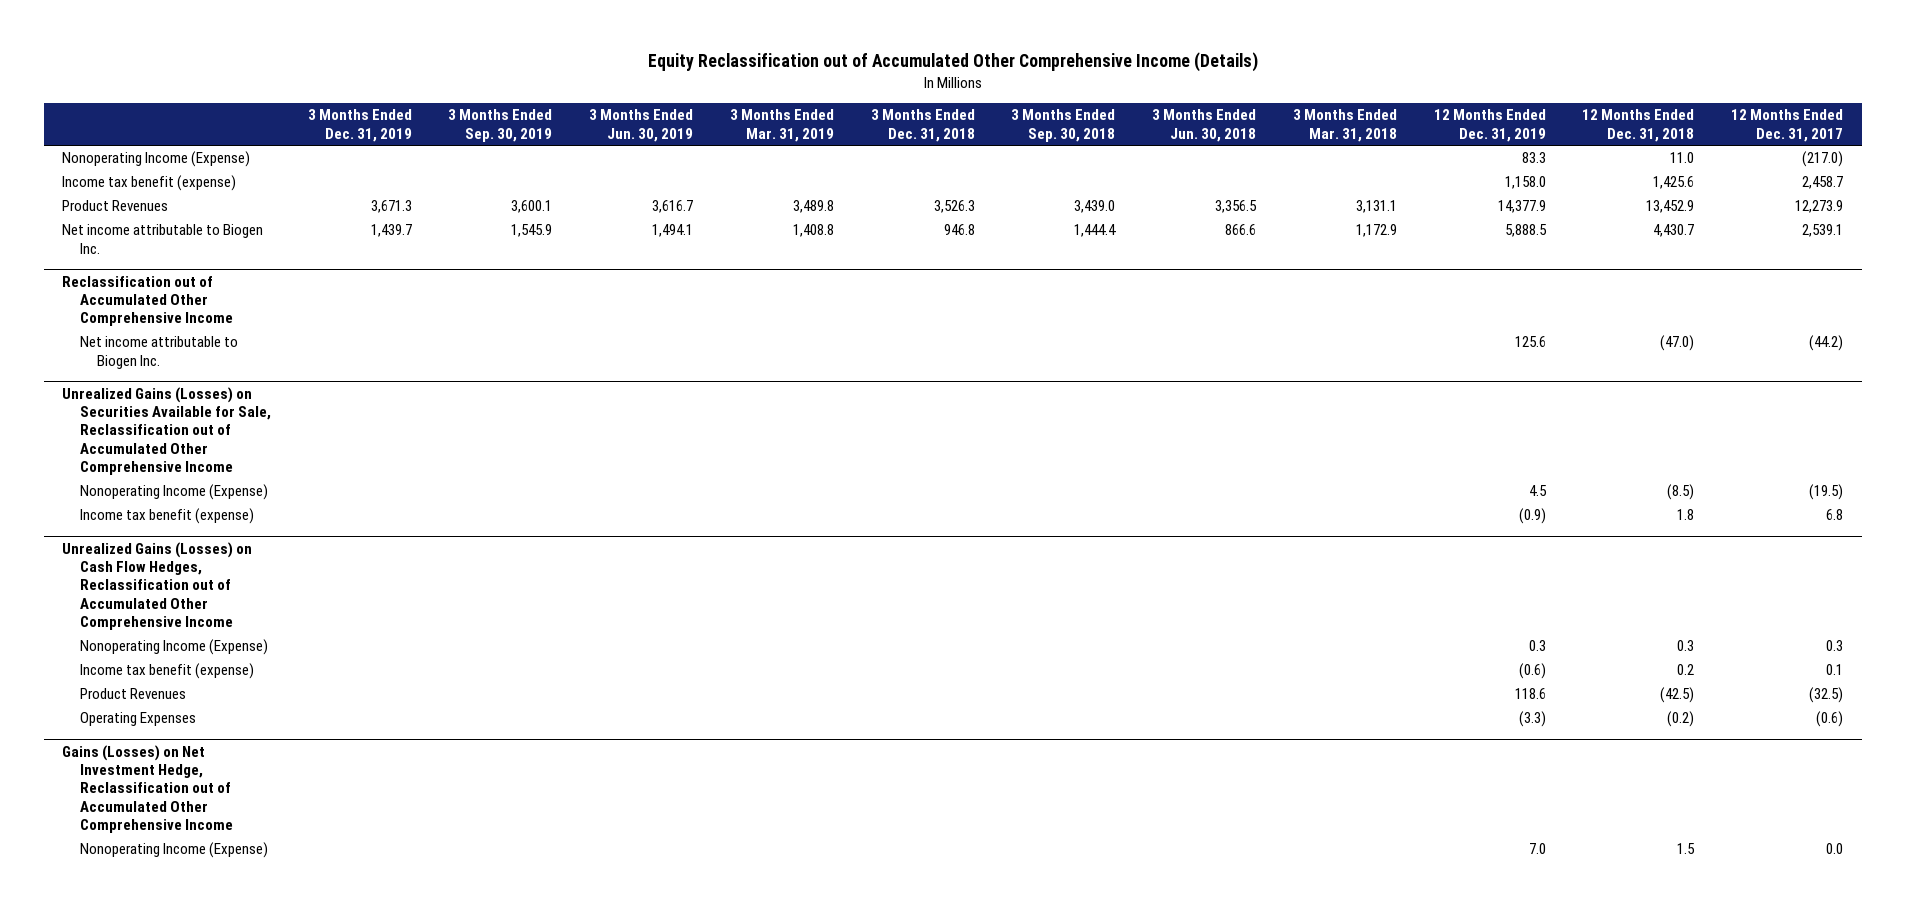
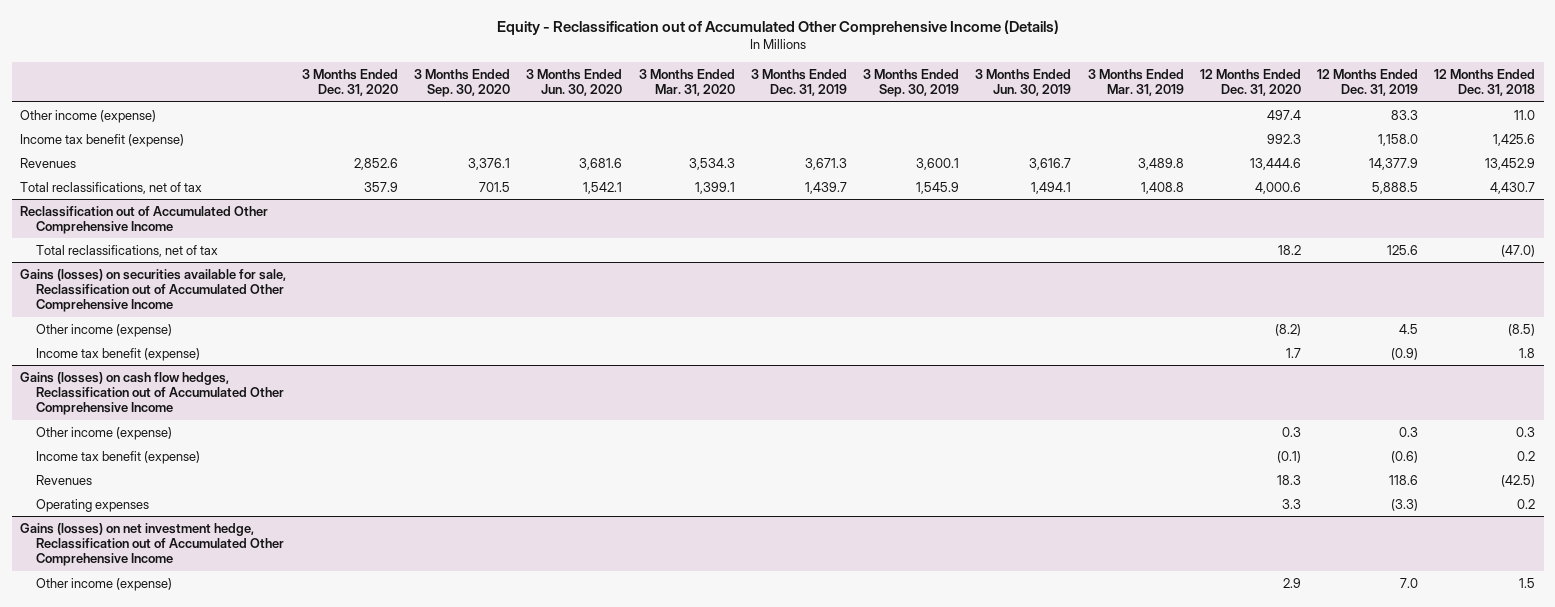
[647,52,1258,73] Equity Reclassification out of Accumulated Other Comprehensive Income (Details) -> [496,19,1059,35] Equity - Reclassification out of Accumulated Other Comprehensive Income (Details)
[870,109,975,142] 3 Months Ended Dec. 31, 2018 -> none
[1011,109,1116,142] 3 Months Ended Sep. 30, 2018 -> none
[1152,109,1257,142] 3 Months Ended Jun. 30, 2018 -> none
[1292,109,1397,142] 3 Months Ended Mar. 31, 2018 -> none
[1731,109,1844,142] 12 Months Ended Dec. 31, 2017 -> none
none -> [301,69,398,97] 3 Months Ended Dec. 31, 2020
none -> [414,69,511,98] 3 Months Ended Sep. 30, 2020
none -> [526,69,623,97] 3 Months Ended Jun. 30, 2020
none -> [638,69,735,97] 3 Months Ended Mar. 31, 2020
none -> [1199,69,1301,97] 12 Months Ended Dec. 31, 2020
[62,151,251,168] Nonoperating Income (Expense) -> [19,109,156,123] Other income (expense)
[62,200,169,212] Product Revenues -> [19,157,76,168] Revenues
[62,224,264,254] Net income attributable to Biogen Inc. -> [19,181,202,194] Total reclassifications, net of tax
[79,336,238,369] Net income attributable to Biogen Inc. -> [35,244,218,257] Total reclassifications, net of tax
[62,386,271,475] Unrealized Gains (Losses) on Securities Available for Sale, Reclassification out of Accumulated Other Comprehensive Income -> [19,268,286,313] Gains (losses) on securities available for sale, Reclassification out of Accumulated Other Comprehensive Income
[79,484,268,501] Nonoperating Income (Expense) -> [35,323,172,337] Other income (expense)
[62,541,253,630] Unrealized Gains (Losses) on Cash Flow Hedges, Reclassification out of Accumulated Other Comprehensive Income -> [19,371,284,416] Gains (losses) on cash flow hedges, Reclassification out of Accumulated Other Comprehensive Income
[79,639,268,656] Nonoperating Income (Expense) -> [35,426,172,440] Other income (expense)
[79,688,186,700] Product Revenues -> [35,474,92,485] Revenues
[79,712,196,727] Operating Expenses -> [35,498,149,512] Operating expenses
[1667,711,1695,728] (0.2) -> [1517,498,1536,509] 0.2
[62,744,233,833] Gains (Losses) on Net Investment Hedge, Reclassification out of Accumulated Other Comprehensive Income -> [19,522,284,567] Gains (losses) on net investment hedge, Reclassification out of Accumulated Other Comprehensive Income
[79,842,268,859] Nonoperating Income (Expense) -> [35,577,172,591] Other income (expense)

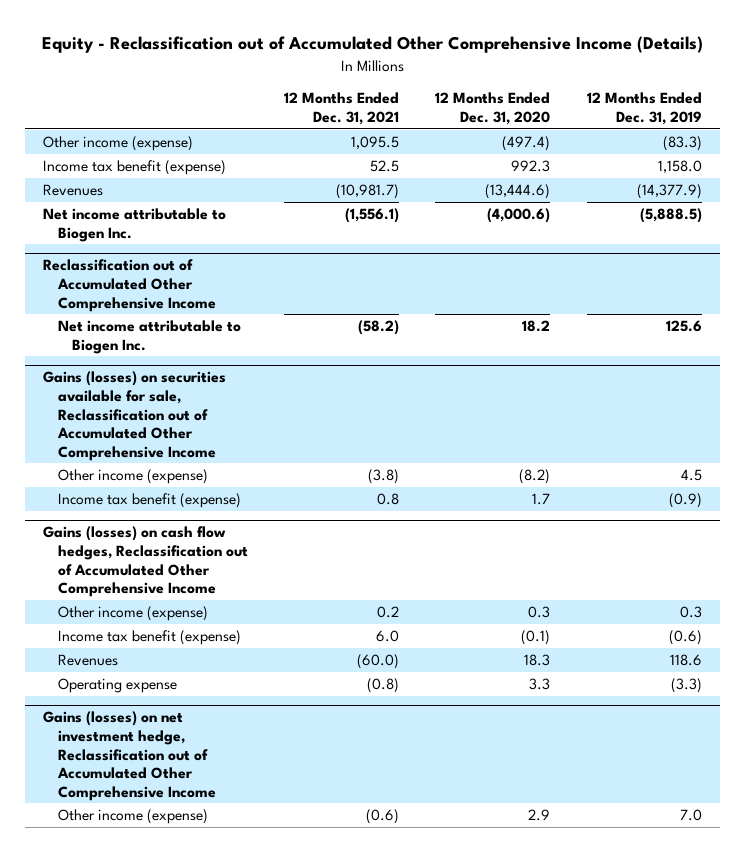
[301,69,398,97] 3 Months Ended Dec. 31, 2020 -> none
[414,69,511,98] 3 Months Ended Sep. 30, 2020 -> none
[526,69,623,97] 3 Months Ended Jun. 30, 2020 -> none
[638,69,735,97] 3 Months Ended Mar. 31, 2020 -> none
[750,69,847,97] 3 Months Ended Dec. 31, 2019 -> none
[863,69,960,98] 3 Months Ended Sep. 30, 2019 -> none
[975,69,1072,97] 3 Months Ended Jun. 30, 2019 -> none
[1087,69,1184,97] 3 Months Ended Mar. 31, 2019 -> none
[1434,69,1536,97] 12 Months Ended Dec. 31, 2018 -> none
none -> [284,92,400,126] 12 Months Ended Dec. 31, 2021
[1266,109,1301,120] 497.4 -> [502,136,551,152] (497.4)
[1391,109,1419,120] 83.3 -> [662,136,702,152] (83.3)
[19,181,202,194] Total reclassifications, net of tax -> none
[1249,157,1301,170] 13,444.6 -> [485,184,551,200] (13,444.6)
[1369,157,1419,170] 14,377.9 -> [636,184,702,200] (14,377.9)
none -> [43,208,227,242] Net income attributable to Biogen Inc.
[35,244,218,257] Total reclassifications, net of tax -> [57,320,241,354] Net income attributable to Biogen Inc.
[35,498,149,512] Operating expenses -> [57,678,177,694] Operating expense

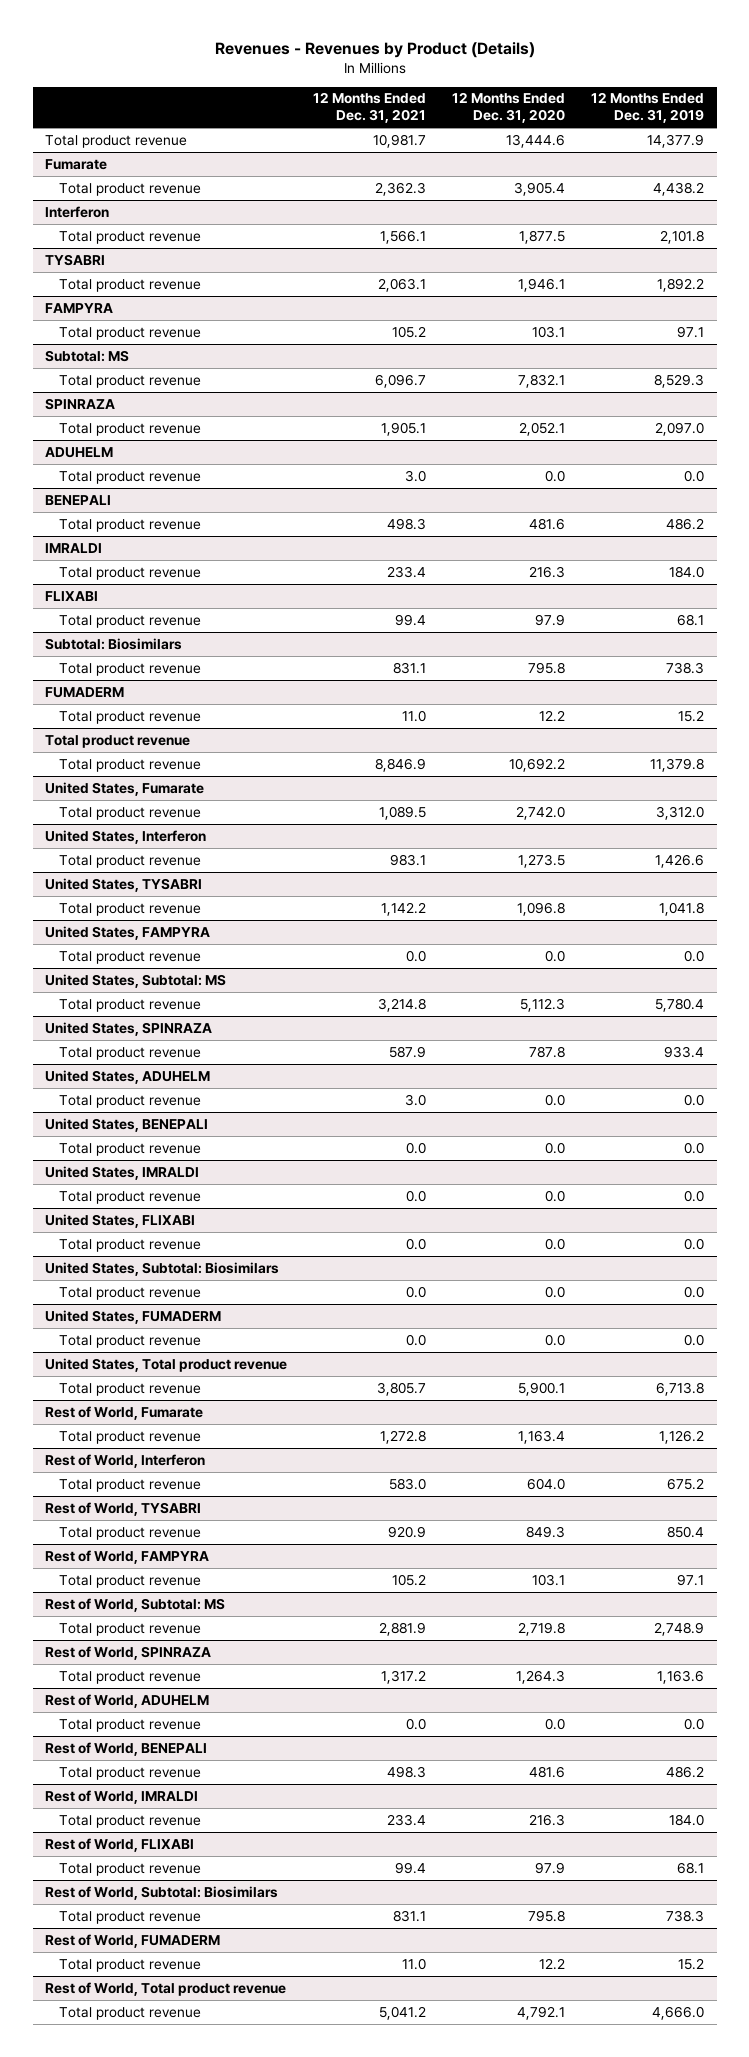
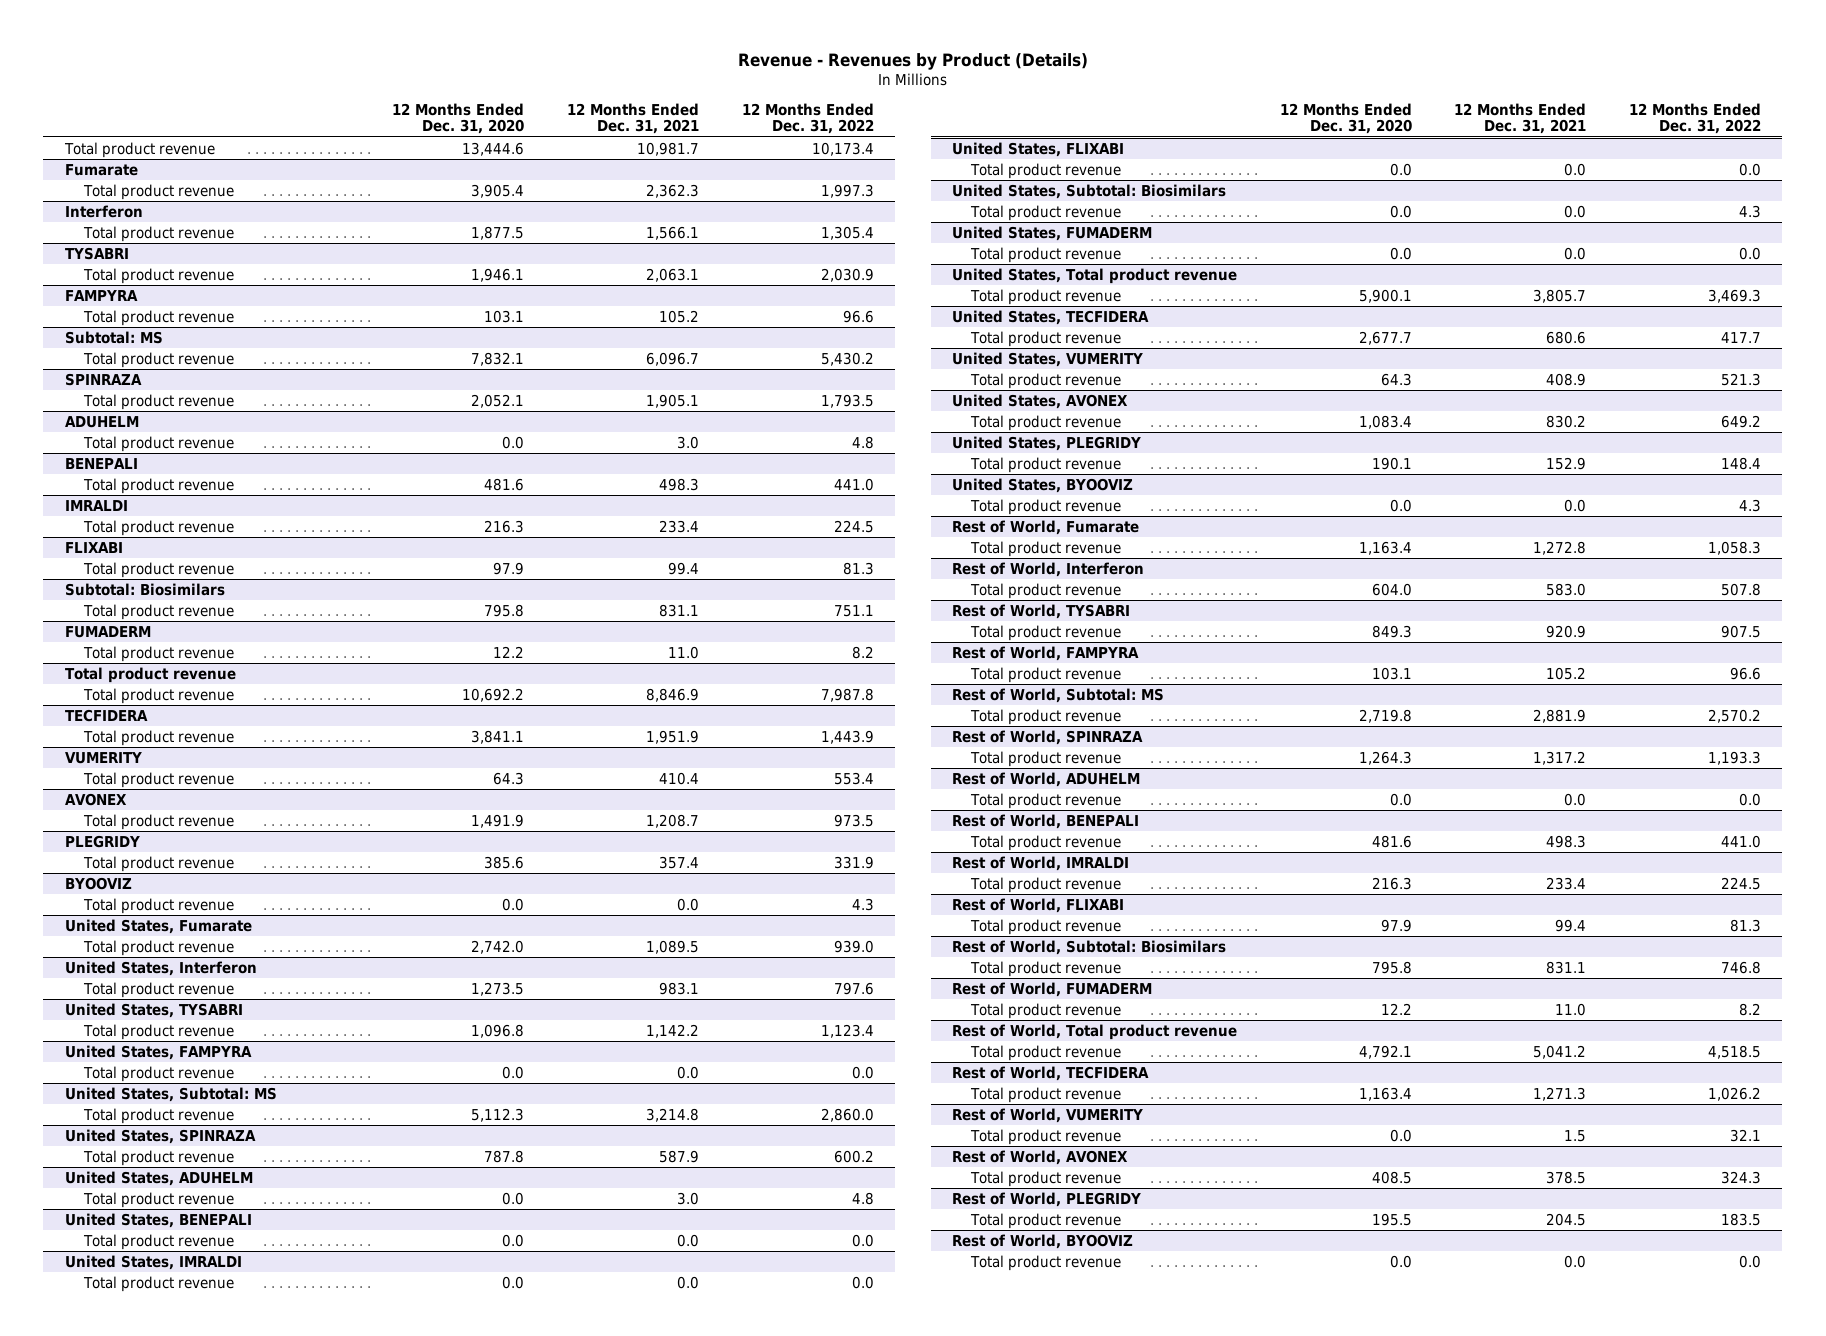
[214,42,535,59] Revenues - Revenues by Product (Details) -> [737,52,1088,70] Revenue - Revenues by Product (Details)
[590,92,704,124] 12 Months Ended Dec. 31, 2019 -> none
none -> [741,102,874,135] 12 Months Ended Dec. 31, 2022
none -> [64,708,148,722] TECFIDERA
none -> [82,729,234,746] Total product revenue
none -> [64,751,142,764] VUMERITY
none -> [82,771,234,788] Total product revenue
none -> [64,792,127,806] AVONEX
none -> [82,813,234,830] Total product revenue
none -> [64,834,140,848] PLEGRIDY
none -> [82,855,234,872] Total product revenue
none -> [64,876,132,890] BYOOVIZ
none -> [82,897,234,914] Total product revenue
none -> [952,309,1150,325] United States, TECFIDERA
none -> [970,330,1122,347] Total product revenue
none -> [952,351,1144,367] United States, VUMERITY
none -> [970,372,1122,389] Total product revenue
none -> [952,393,1129,409] United States, AVONEX
none -> [970,414,1122,431] Total product revenue
none -> [952,435,1142,451] United States, PLEGRIDY
none -> [970,456,1122,473] Total product revenue
none -> [952,477,1134,493] United States, BYOOVIZ
none -> [970,498,1122,515] Total product revenue
none -> [952,1065,1150,1081] Rest of World, TECFIDERA
none -> [970,1086,1122,1103] Total product revenue
none -> [952,1107,1144,1123] Rest of World, VUMERITY
none -> [970,1128,1122,1145] Total product revenue
none -> [952,1149,1129,1165] Rest of World, AVONEX
none -> [970,1170,1122,1187] Total product revenue
none -> [952,1191,1142,1207] Rest of World, PLEGRIDY
none -> [970,1212,1122,1229] Total product revenue
none -> [952,1233,1134,1249] Rest of World, BYOOVIZ
none -> [970,1254,1122,1271] Total product revenue

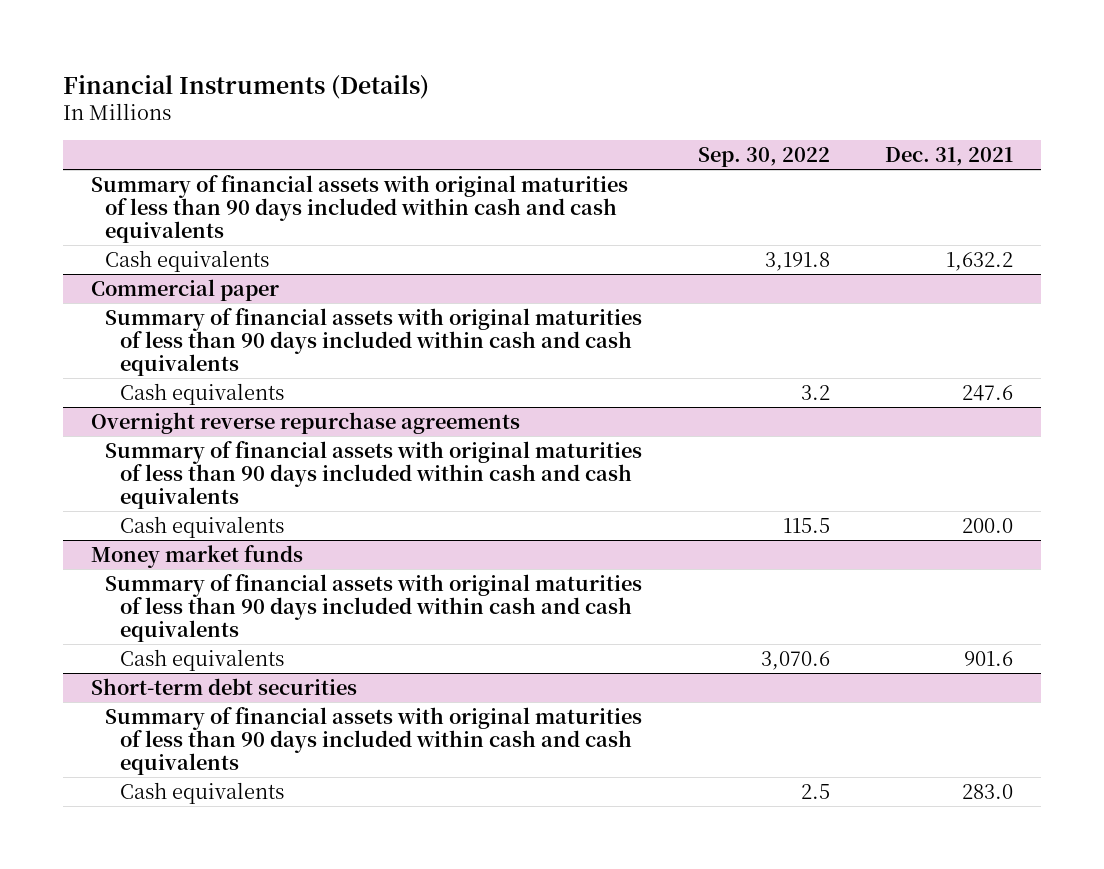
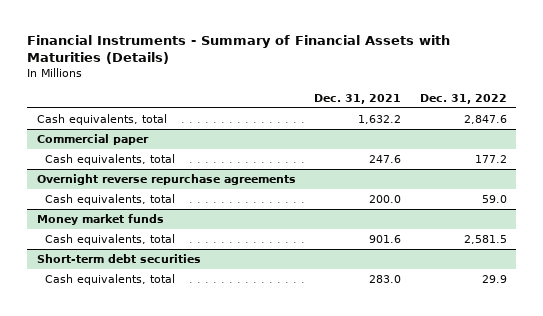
[62,74,429,99] Financial Instruments (Details) -> [27,34,451,64] Financial Instruments - Summary of Financial Assets with Maturities (Details)
[697,146,830,167] Sep. 30, 2022 -> none
none -> [419,93,507,104] Dec. 31, 2022
[90,174,628,244] Summary of financial assets with original maturities of less than 90 days included within cash and cash equivalents -> none
[105,249,270,272] Cash equivalents -> [36,114,167,126] Cash equivalents, total
[105,307,643,377] Summary of financial assets with original maturities of less than 90 days included within cash and cash equivalents -> none
[120,382,285,405] Cash equivalents -> [45,154,176,166] Cash equivalents, total
[105,440,643,510] Summary of financial assets with original maturities of less than 90 days included within cash and cash equivalents -> none
[120,515,285,538] Cash equivalents -> [45,194,176,206] Cash equivalents, total
[105,573,643,643] Summary of financial assets with original maturities of less than 90 days included within cash and cash equivalents -> none
[120,648,285,671] Cash equivalents -> [45,234,176,246] Cash equivalents, total
[105,706,643,776] Summary of financial assets with original maturities of less than 90 days included within cash and cash equivalents -> none
[120,781,285,804] Cash equivalents -> [45,274,176,286] Cash equivalents, total

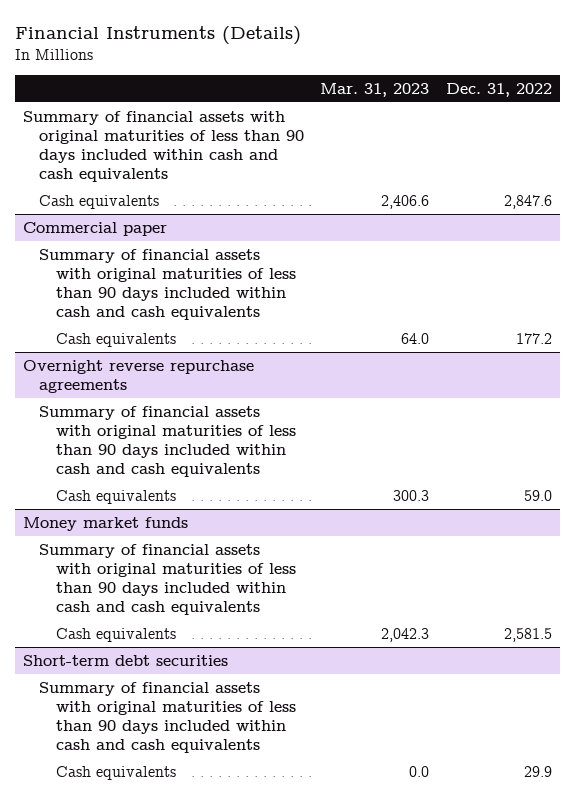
[27,34,451,64] Financial Instruments - Summary of Financial Assets with Maturities (Details) -> [14,25,301,45] Financial Instruments (Details)
[314,93,402,104] Dec. 31, 2021 -> none
none -> [320,82,430,97] Mar. 31, 2023
none -> [22,110,305,183] Summary of financial assets with original maturities of less than 90 days included within cash and cash equivalents
[36,114,167,126] Cash equivalents, total -> [39,194,160,209] Cash equivalents
none -> [39,248,296,321] Summary of financial assets with original maturities of less than 90 days included within cash and cash equivalents
[45,154,176,166] Cash equivalents, total -> [55,332,176,347] Cash equivalents
none -> [39,405,296,478] Summary of financial assets with original maturities of less than 90 days included within cash and cash equivalents
[45,194,176,206] Cash equivalents, total -> [55,489,176,504] Cash equivalents
none -> [39,543,296,616] Summary of financial assets with original maturities of less than 90 days included within cash and cash equivalents
[45,234,176,246] Cash equivalents, total -> [55,627,176,642] Cash equivalents
none -> [39,681,296,754] Summary of financial assets with original maturities of less than 90 days included within cash and cash equivalents
[45,274,176,286] Cash equivalents, total -> [55,765,176,780] Cash equivalents

